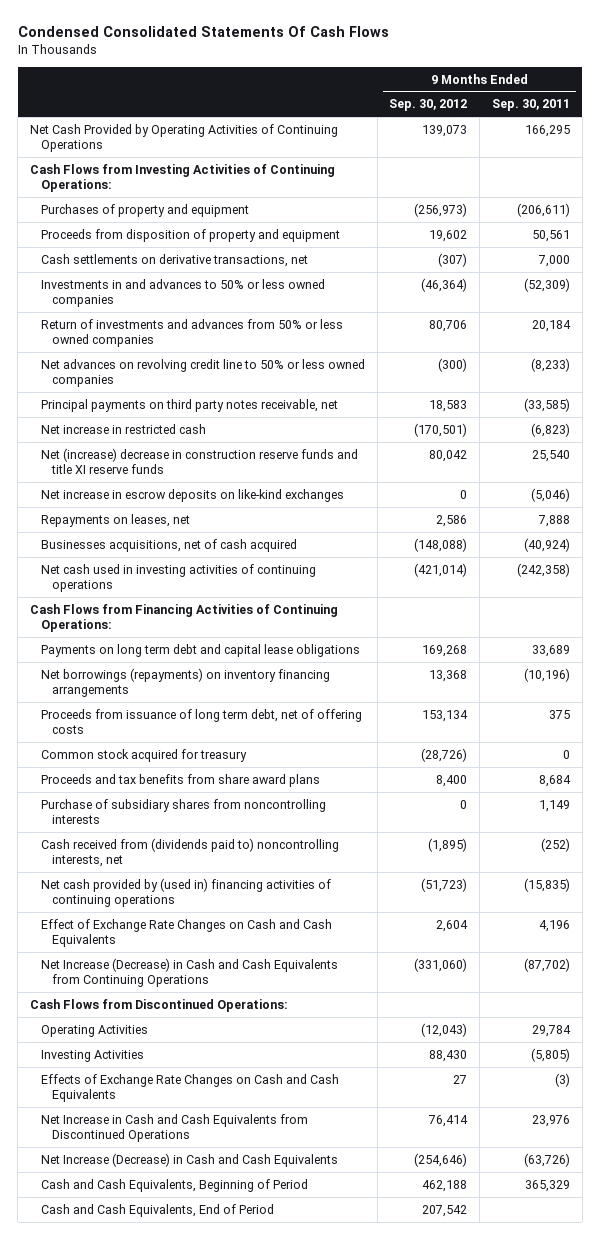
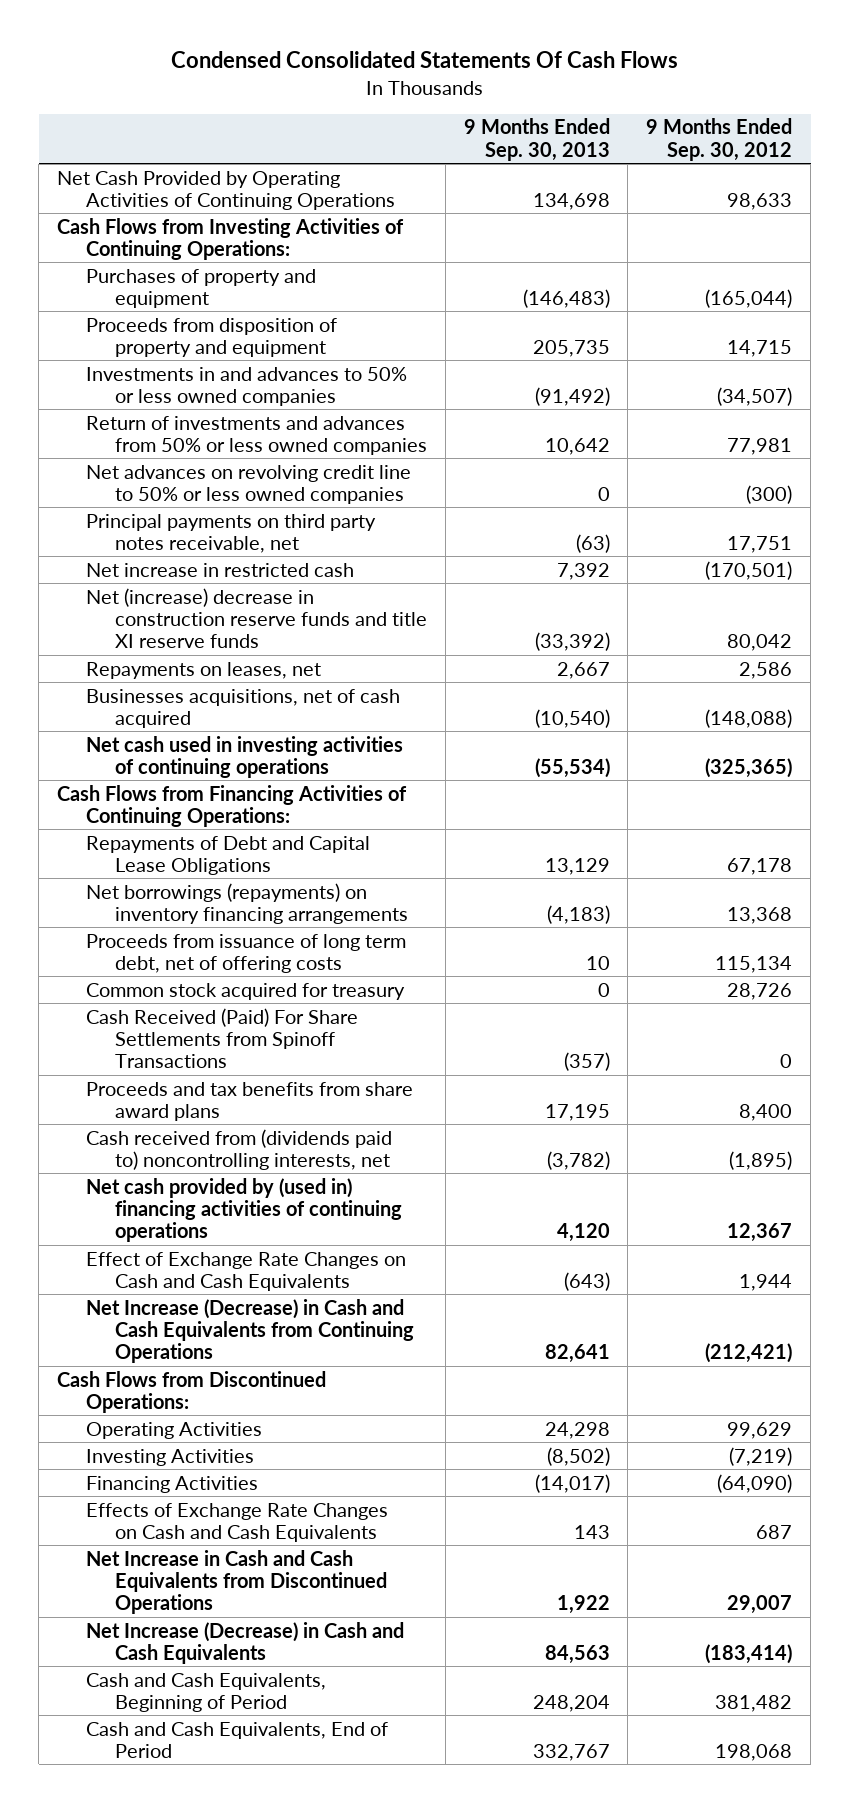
[491,99,570,112] Sep. 30, 2011 -> none
none -> [463,118,610,161] 9 Months Ended Sep. 30, 2013
[422,124,468,137] 139,073 -> [727,192,793,210] 98,633
[40,253,308,267] Cash settlements on derivative transactions, net -> none
[414,202,468,217] (256,973) -> [705,288,793,308] (165,044)
[429,229,468,242] 19,602 -> [727,339,793,357] 14,715
[421,277,468,292] (46,364) -> [717,386,793,406] (34,507)
[429,319,468,332] 80,706 -> [727,437,793,455] 77,981
[429,399,468,412] 18,583 -> [727,535,793,553] 17,751
[40,488,344,502] Net increase in escrow deposits on like-kind exchanges -> none
[414,562,468,577] (421,014) -> [705,757,793,778] (325,365)
[40,643,360,657] Payments on long term debt and capital lease obligations -> none
none -> [85,835,370,875] Repayments of Debt and Capital Lease Obligations
[422,709,469,722] 153,134 -> [715,955,793,973] 115,134
[421,747,468,762] (28,726) -> [727,982,793,1000] 28,726
none -> [85,1007,358,1069] Cash Received (Paid) For Share Settlements from Spinoff Transactions
[40,798,326,825] Purchase of subsidiary shares from noncontrolling interests -> none
[421,877,468,892] (51,723) -> [727,1223,793,1243] 12,367
[436,919,469,932] 2,604 -> [739,1273,793,1291] 1,944
[414,957,468,972] (331,060) -> [705,1343,793,1364] (212,421)
[421,1022,468,1037] (12,043) -> [727,1421,793,1439] 99,629
[429,1049,468,1062] 88,430 -> [729,1446,793,1466] (7,219)
none -> [85,1475,258,1493] Financing Activities
[453,1074,468,1084] 27 -> [756,1524,793,1539] 687
[428,1114,469,1127] 76,414 -> [727,1595,793,1615] 29,007
[414,1152,468,1167] (254,646) -> [705,1643,793,1664] (183,414)
[422,1179,468,1192] 462,188 -> [715,1694,793,1712] 381,482
[422,1204,468,1217] 207,542 -> [715,1743,793,1761] 198,068

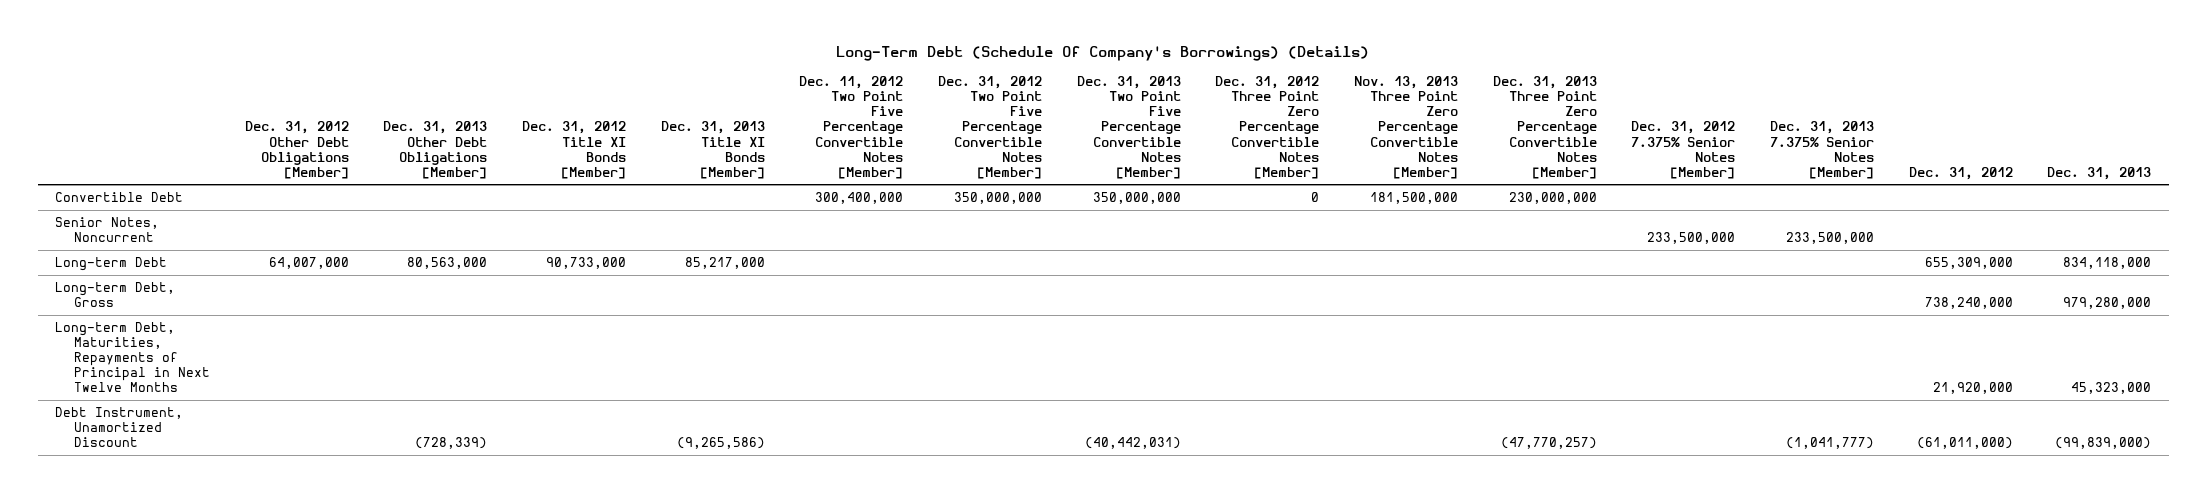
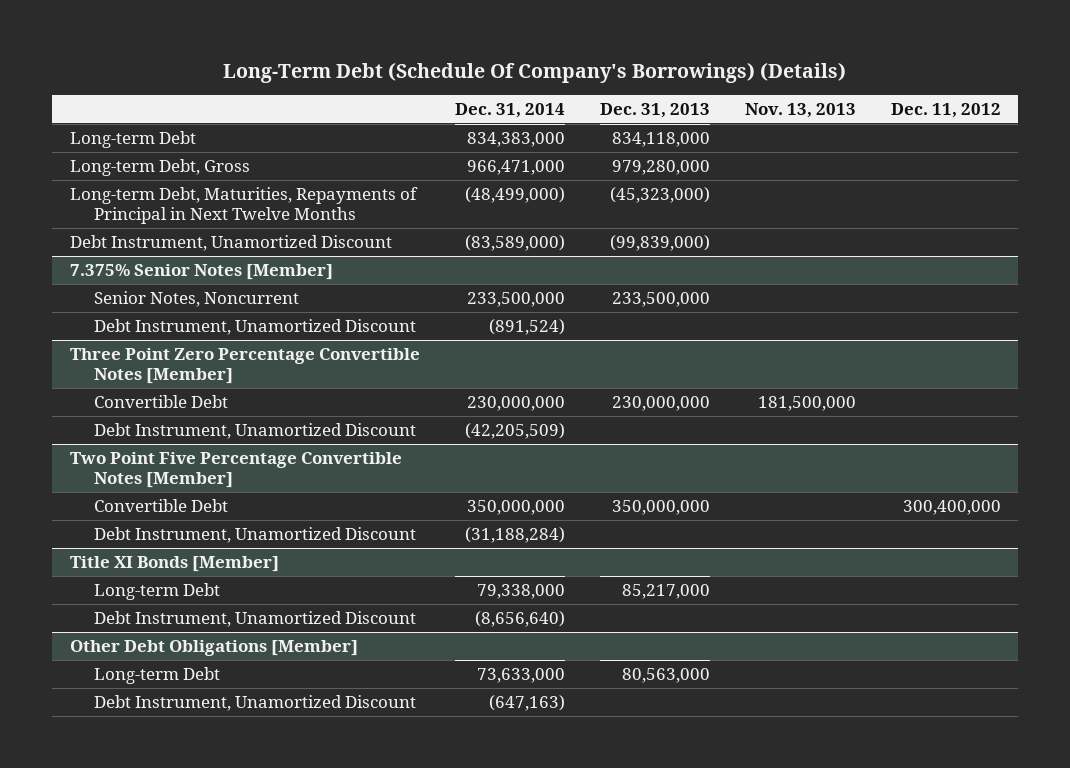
[244,121,349,179] Dec. 31, 2012 Other Debt Obligations [Member] -> none
[383,121,488,179] Dec. 31, 2013 Other Debt Obligations [Member] -> none
[521,121,626,179] Dec. 31, 2012 Title XI Bonds [Member] -> none
[660,121,765,179] Dec. 31, 2013 Title XI Bonds [Member] -> none
[799,76,904,179] Dec. 11, 2012 Two Point Five Percentage Convertible Notes [Member] -> none
[937,76,1042,179] Dec. 31, 2012 Two Point Five Percentage Convertible Notes [Member] -> none
[1076,76,1181,179] Dec. 31, 2013 Two Point Five Percentage Convertible Notes [Member] -> none
[1215,76,1320,179] Dec. 31, 2012 Three Point Zero Percentage Convertible Notes [Member] -> none
[1353,76,1458,179] Nov. 13, 2013 Three Point Zero Percentage Convertible Notes [Member] -> none
[1492,76,1597,179] Dec. 31, 2013 Three Point Zero Percentage Convertible Notes [Member] -> none
[1631,121,1736,179] Dec. 31, 2012 7.375% Senior Notes [Member] -> none
[1769,121,1874,179] Dec. 31, 2013 7.375% Senior Notes [Member] -> none
[1908,166,2013,180] Dec. 31, 2012 -> none
none -> [454,102,565,118] Dec. 31, 2014
none -> [744,102,856,118] Nov. 13, 2013
none -> [890,102,1001,118] Dec. 11, 2012
[55,192,184,203] Convertible Debt -> none
[55,217,160,243] Senior Notes, Noncurrent -> none
[2071,382,2152,395] 45,323,000 -> [609,186,710,203] (45,323,000)
none -> [69,263,333,280] 7.375% Senior Notes [Member]
none -> [94,290,300,307] Senior Notes, Noncurrent
none -> [94,318,417,335] Debt Instrument, Unamortized Discount
none -> [69,347,420,385] Three Point Zero Percentage Convertible Notes [Member]
none -> [94,394,229,408] Convertible Debt
none -> [94,422,417,439] Debt Instrument, Unamortized Discount
none -> [69,451,402,489] Two Point Five Percentage Convertible Notes [Member]
none -> [94,498,229,512] Convertible Debt
none -> [94,526,417,543] Debt Instrument, Unamortized Discount
none -> [69,555,279,572] Title XI Bonds [Member]
none -> [94,582,221,600] Long-term Debt
none -> [94,610,417,627] Debt Instrument, Unamortized Discount
none -> [69,639,358,656] Other Debt Obligations [Member]
none -> [94,666,221,684] Long-term Debt
none -> [94,694,417,711] Debt Instrument, Unamortized Discount

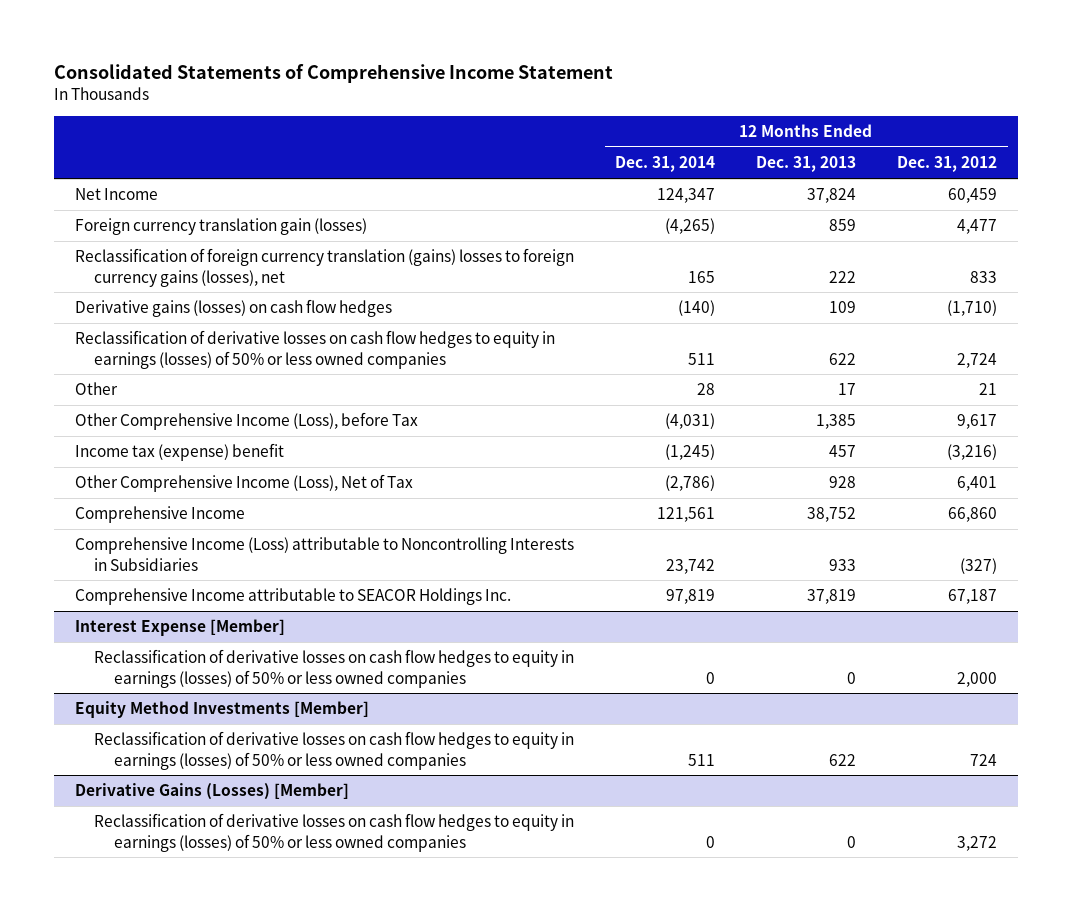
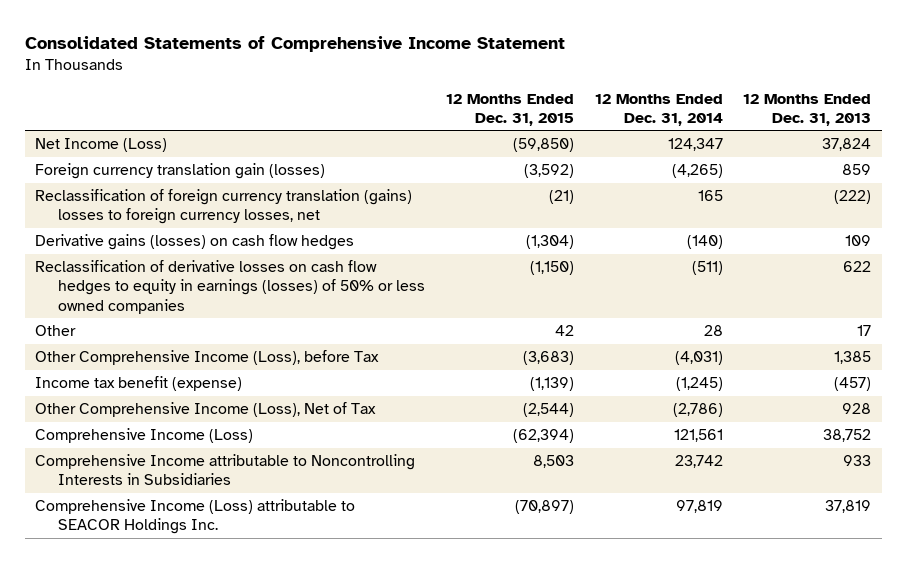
[897,156,998,173] Dec. 31, 2012 -> none
none -> [446,93,575,126] 12 Months Ended Dec. 31, 2015
[74,188,158,201] Net Income -> [35,138,168,153] Net Income (Loss)
[74,248,574,287] Reclassification of foreign currency translation (gains) losses to foreign currency gains (losses), net -> [35,189,413,225] Reclassification of foreign currency translation (gains) losses to foreign currency losses, net
[829,270,857,283] 222 -> [834,190,872,205] (222)
[688,352,716,365] 511 -> [691,261,723,276] (511)
[74,443,284,462] Income tax (expense) benefit -> [35,376,243,392] Income tax benefit (expense)
[829,445,857,458] 457 -> [834,377,872,392] (457)
[74,619,285,637] Interest Expense [Member] -> none
[94,649,575,688] Reclassification of derivative losses on cash flow hedges to equity in earnings (losses) of 50% or less owned companies -> none
[74,701,369,719] Equity Method Investments [Member] -> none
[94,731,575,770] Reclassification of derivative losses on cash flow hedges to equity in earnings (losses) of 50% or less owned companies -> none
[74,783,349,801] Derivative Gains (Losses) [Member] -> none
[94,813,575,852] Reclassification of derivative losses on cash flow hedges to equity in earnings (losses) of 50% or less owned companies -> none
[74,506,245,524] Comprehensive Income -> [35,428,254,444] Comprehensive Income (Loss)
[74,537,574,571] Comprehensive Income (Loss) attributable to Noncontrolling Interests in Subsidiaries -> [35,454,416,486] Comprehensive Income attributable to Noncontrolling Interests in Subsidiaries
[74,588,511,606] Comprehensive Income attributable to SEACOR Holdings Inc. -> [35,499,356,535] Comprehensive Income (Loss) attributable to SEACOR Holdings Inc.

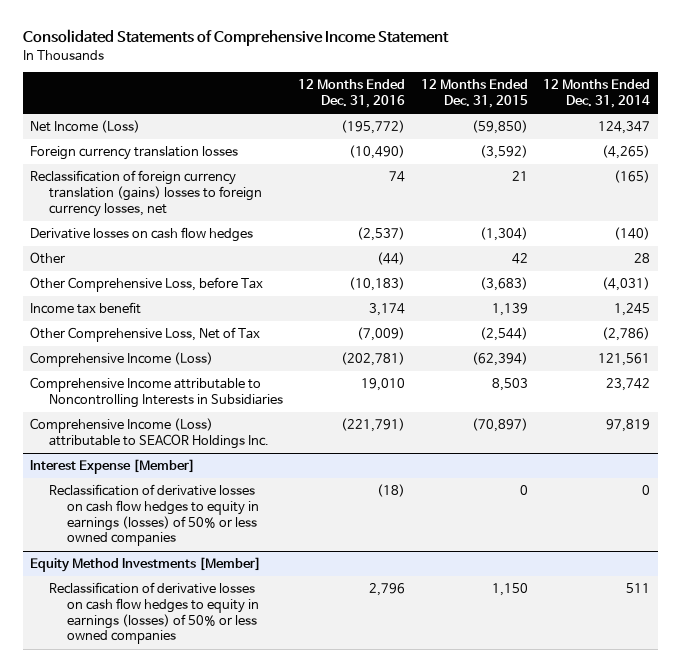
[743,93,872,126] 12 Months Ended Dec. 31, 2013 -> none
none -> [298,79,406,109] 12 Months Ended Dec. 31, 2016
[35,260,426,314] Reclassification of derivative losses on cash flow hedges to equity in earnings (losses) of 50% or less owned companies -> none
[35,163,326,180] Foreign currency translation gain (losses) -> [30,146,239,161] Foreign currency translation losses
[549,190,575,205] (21) -> [511,171,528,182] 21
[697,190,723,202] 165 -> [614,170,651,184] (165)
[35,234,355,251] Derivative gains (losses) on cash flow hedges -> [30,227,254,243] Derivative losses on cash flow hedges
[35,350,380,366] Other Comprehensive Income (Loss), before Tax -> [30,277,264,293] Other Comprehensive Loss, before Tax
[35,376,243,392] Income tax benefit (expense) -> [30,302,142,315] Income tax benefit
[530,377,575,392] (1,139) -> [491,303,528,317] 1,139
[675,377,723,392] (1,245) -> [614,303,651,317] 1,245
[35,402,377,418] Other Comprehensive Income (Loss), Net of Tax -> [30,327,261,343] Other Comprehensive Loss, Net of Tax
none -> [30,459,196,475] Interest Expense [Member]
none -> [48,484,260,547] Reclassification of derivative losses on cash flow hedges to equity in earnings (losses) of 50% or less owned companies
none -> [30,557,262,573] Equity Method Investments [Member]
none -> [48,582,260,645] Reclassification of derivative losses on cash flow hedges to equity in earnings (losses) of 50% or less owned companies

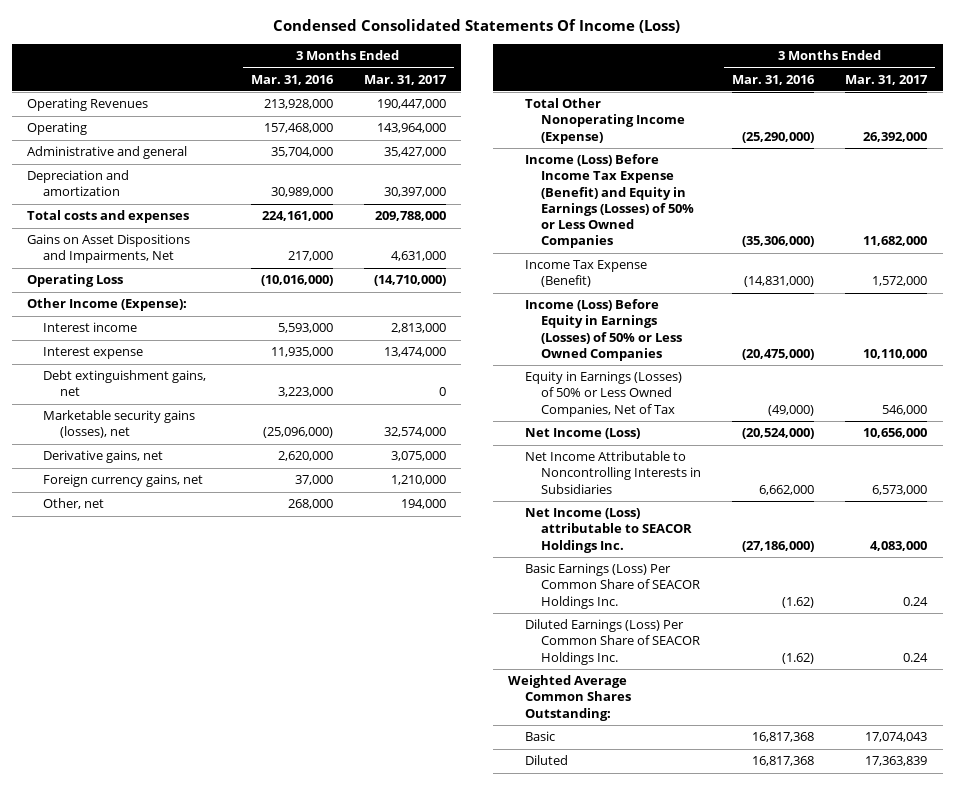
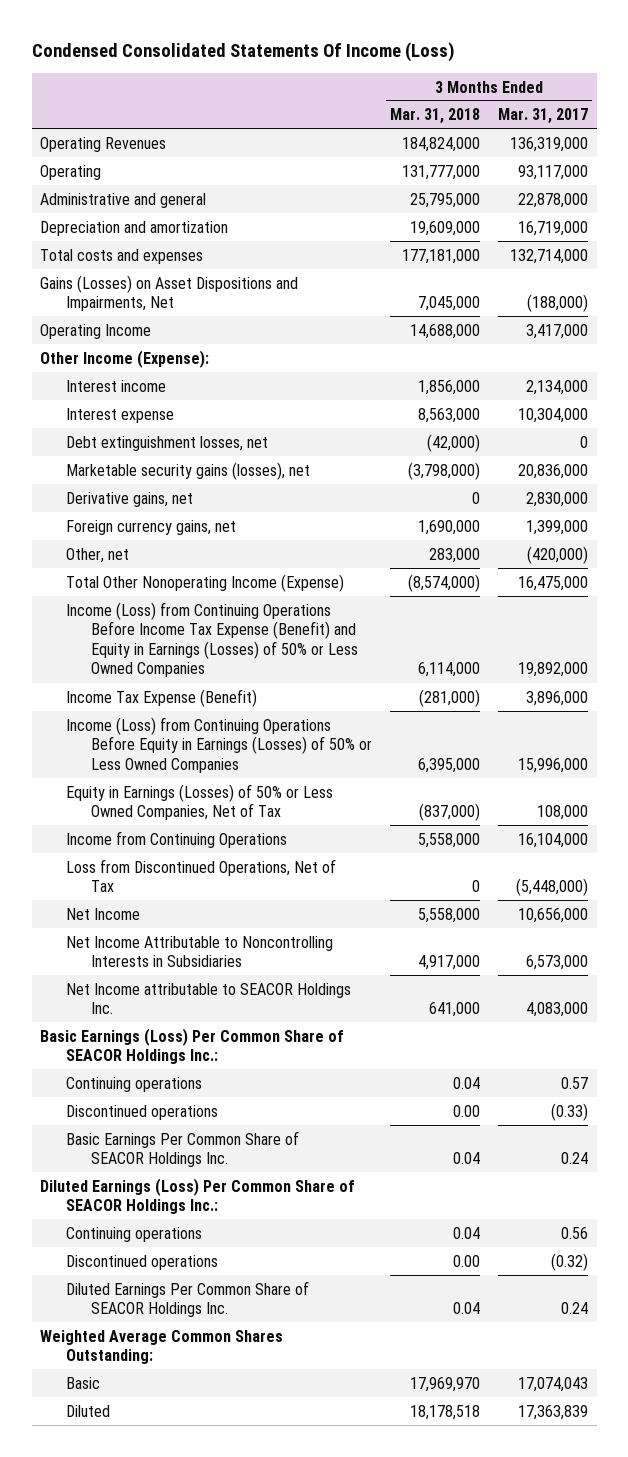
[250,74,334,85] Mar. 31, 2016 -> none
none -> [390,108,481,125] Mar. 31, 2018
[376,99,446,110] 190,447,000 -> [509,136,588,152] 136,319,000
[376,123,446,134] 143,964,000 -> [517,164,588,180] 93,117,000
[383,147,446,158] 35,427,000 -> [517,192,588,208] 22,878,000
[383,187,446,198] 30,397,000 -> [517,220,588,236] 16,719,000
[374,211,446,222] 209,788,000 -> [509,248,588,264] 132,714,000
[27,234,191,264] Gains on Asset Dispositions and Impairments, Net -> [40,274,299,312] Gains (Losses) on Asset Dispositions and Impairments, Net
[390,251,446,262] 4,631,000 -> [526,294,588,313] (188,000)
[27,274,124,288] Operating Loss -> [40,323,152,339] Operating Income
[373,275,446,287] (14,710,000) -> [525,323,588,339] 3,417,000
[390,323,446,334] 2,813,000 -> [525,379,588,395] 2,134,000
[383,347,446,358] 13,474,000 -> [517,407,588,423] 10,304,000
[43,370,207,397] Debt extinguishment gains, net -> [65,435,268,451] Debt extinguishment losses, net
[383,427,446,438] 32,574,000 -> [517,463,588,479] 20,836,000
[390,451,446,462] 3,075,000 -> [525,491,588,507] 2,830,000
[390,475,446,486] 1,210,000 -> [525,519,588,535] 1,399,000
[400,499,446,510] 194,000 -> [526,545,588,564] (420,000)
[863,131,928,142] 26,392,000 -> [517,575,588,591] 16,475,000
[524,154,694,249] Income (Loss) Before Income Tax Expense (Benefit) and Equity in Earnings (Losses) of 50% or Less Owned Companies -> [65,601,359,678] Income (Loss) from Continuing Operations Before Income Tax Expense (Benefit) and Equity in Earnings (Losses) of 50% or Less Owned Companies
[863,236,928,247] 11,682,000 -> [517,662,588,678] 19,892,000
[872,276,928,287] 1,572,000 -> [525,690,588,706] 3,896,000
[524,299,682,361] Income (Loss) Before Equity in Earnings (Losses) of 50% or Less Owned Companies -> [65,716,373,773] Income (Loss) from Continuing Operations Before Equity in Earnings (Losses) of 50% or Less Owned Companies
[863,348,928,359] 10,110,000 -> [517,757,588,773] 15,996,000
[882,404,928,415] 546,000 -> [536,805,588,821] 108,000
none -> [65,830,287,848] Income from Continuing Operations
none -> [65,858,336,893] Loss from Discontinued Operations, Net of Tax
[524,428,640,440] Net Income (Loss) -> [65,907,140,920] Net Income
[524,508,692,553] Net Income (Loss) attributable to SEACOR Holdings Inc. -> [65,982,351,1015] Net Income attributable to SEACOR Holdings Inc.
none -> [40,1027,345,1065] Basic Earnings (Loss) Per Common Share of SEACOR Holdings Inc.:
none -> [65,1076,202,1092] Continuing operations
none -> [65,1104,218,1120] Discontinued operations
[524,563,700,609] Basic Earnings (Loss) Per Common Share of SEACOR Holdings Inc. -> [65,1130,299,1168] Basic Earnings Per Common Share of SEACOR Holdings Inc.
none -> [40,1177,356,1215] Diluted Earnings (Loss) Per Common Share of SEACOR Holdings Inc.:
none -> [65,1226,202,1242] Continuing operations
none -> [65,1254,218,1270] Discontinued operations
[524,619,700,665] Diluted Earnings (Loss) Per Common Share of SEACOR Holdings Inc. -> [65,1280,309,1318] Diluted Earnings Per Common Share of SEACOR Holdings Inc.

